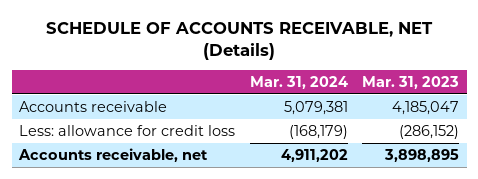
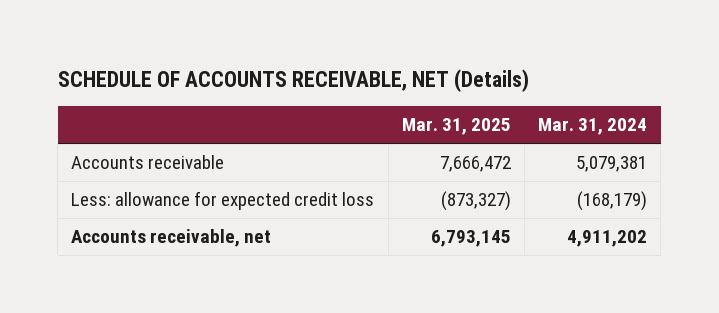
[362,76,460,90] Mar. 31, 2023 -> none
none -> [401,118,511,136] Mar. 31, 2025
[18,124,235,136] Less: allowance for credit loss -> [71,191,375,211] Less: allowance for expected credit loss

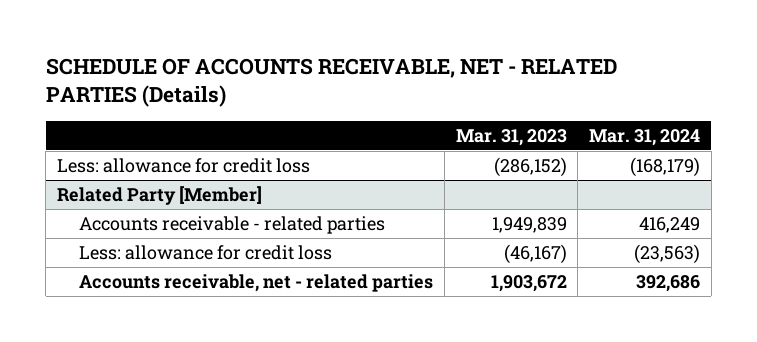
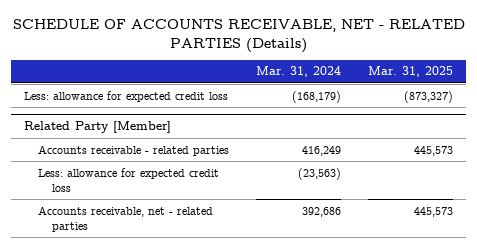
[455,128,567,146] Mar. 31, 2023 -> none
none -> [367,66,453,78] Mar. 31, 2025
[57,158,311,174] Less: allowance for credit loss -> [24,90,229,102] Less: allowance for expected credit loss
[79,245,333,261] Less: allowance for credit loss -> [38,167,220,192] Less: allowance for expected credit loss

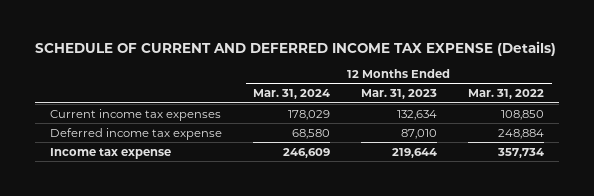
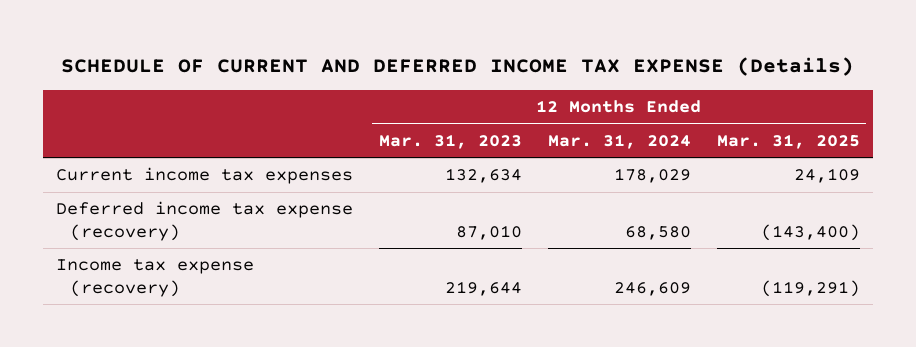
[467,89,544,100] Mar. 31, 2022 -> none
none -> [716,133,860,149] Mar. 31, 2025
[50,127,223,140] Deferred income tax expense -> [55,201,353,242] Deferred income tax expense (recovery)
[50,147,172,159] Income tax expense -> [55,259,254,298] Income tax expense (recovery)

